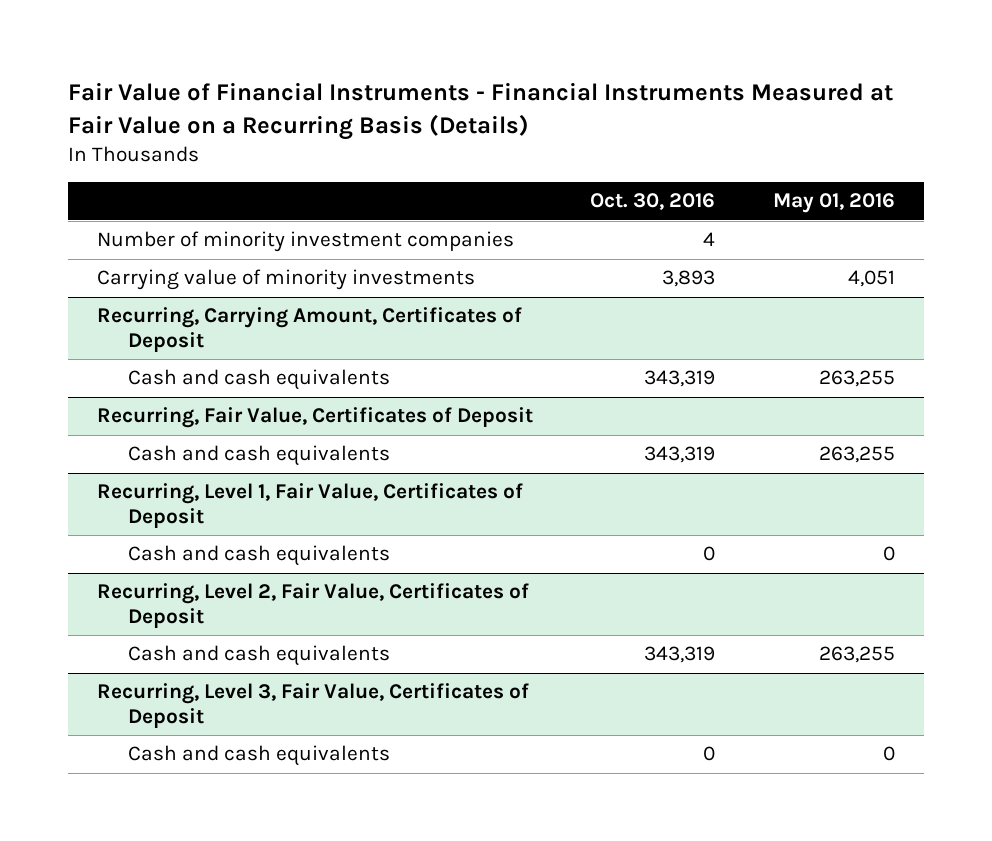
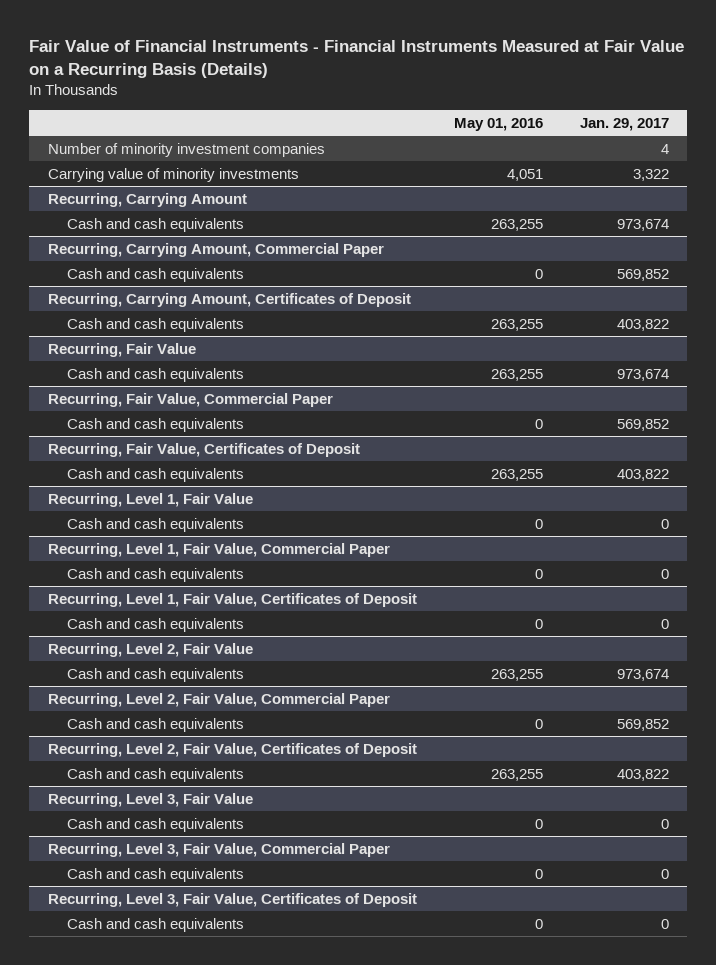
[590,193,716,211] Oct. 30, 2016 -> none
none -> [579,117,669,131] Jan. 29, 2017
none -> [47,192,247,207] Recurring, Carrying Amount
none -> [66,217,244,232] Cash and cash equivalents
none -> [47,242,384,257] Recurring, Carrying Amount, Commercial Paper
none -> [66,267,244,282] Cash and cash equivalents
none -> [47,342,196,357] Recurring, Fair Value
none -> [66,367,244,382] Cash and cash equivalents
none -> [47,392,333,407] Recurring, Fair Value, Commercial Paper
none -> [66,417,244,432] Cash and cash equivalents
none -> [47,492,253,507] Recurring, Level 1, Fair Value
none -> [66,517,244,532] Cash and cash equivalents
none -> [47,542,390,557] Recurring, Level 1, Fair Value, Commercial Paper
none -> [66,567,244,582] Cash and cash equivalents
none -> [47,642,253,657] Recurring, Level 2, Fair Value
none -> [66,667,244,682] Cash and cash equivalents
none -> [47,692,390,707] Recurring, Level 2, Fair Value, Commercial Paper
none -> [66,717,244,732] Cash and cash equivalents
none -> [47,792,253,807] Recurring, Level 3, Fair Value
none -> [66,817,244,832] Cash and cash equivalents
none -> [47,842,390,857] Recurring, Level 3, Fair Value, Commercial Paper
none -> [66,867,244,882] Cash and cash equivalents

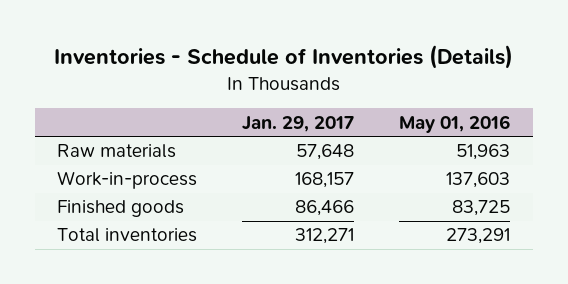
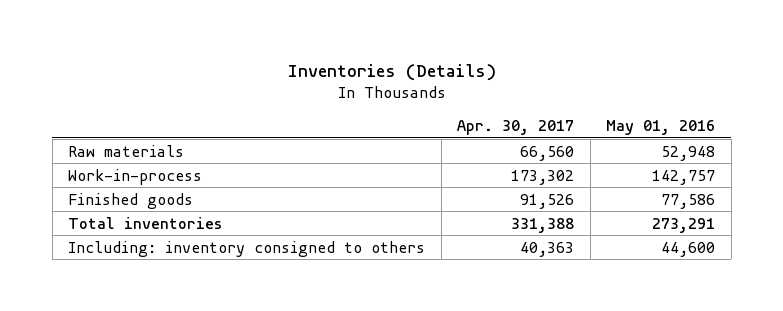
[53,45,513,70] Inventories - Schedule of Inventories (Details) -> [287,63,496,81] Inventories (Details)
[242,115,355,132] Jan. 29, 2017 -> none
none -> [457,120,575,136] Apr. 30, 2017
[456,144,511,161] 51,963 -> [661,145,716,161] 52,948
[446,172,511,189] 137,603 -> [652,169,716,185] 142,757
[452,200,511,217] 83,725 -> [661,193,716,209] 77,586
none -> [68,240,426,257] Including: inventory consigned to others

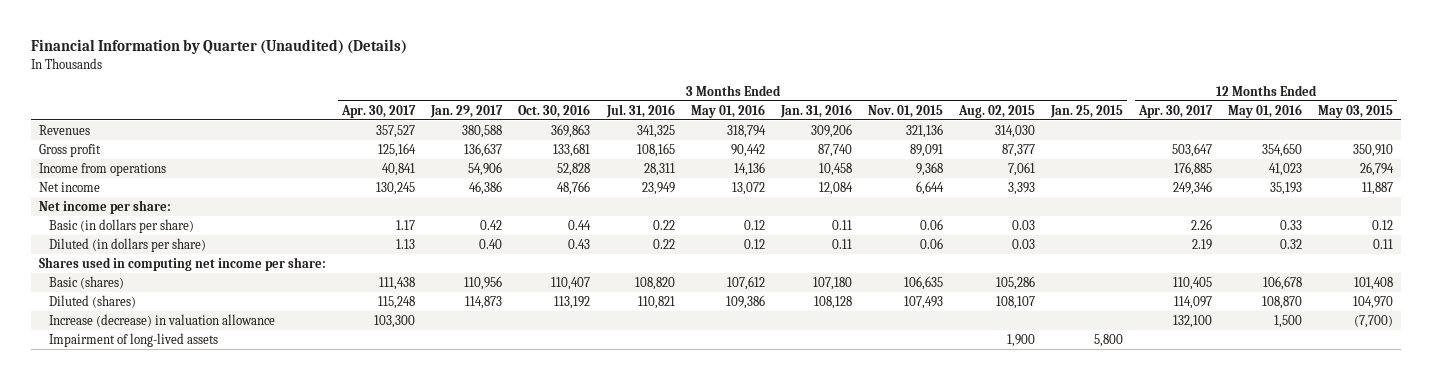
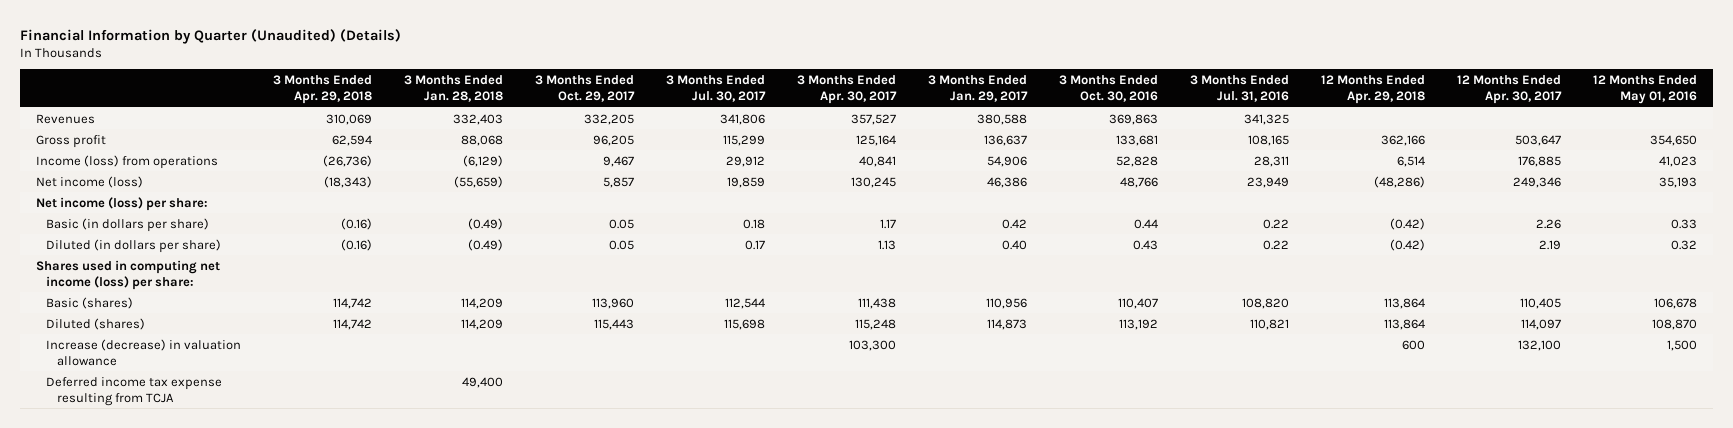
[690,103,765,118] May 01, 2016 -> none
[779,103,852,118] Jan. 31, 2016 -> none
[867,104,943,118] Nov. 01, 2015 -> none
[957,104,1035,118] Aug. 02, 2015 -> none
[1049,104,1123,118] Jan. 25, 2015 -> none
[1317,104,1393,118] May 03, 2015 -> none
none -> [273,75,373,105] 3 Months Ended Apr. 29, 2018
none -> [404,75,504,103] 3 Months Ended Jan. 28, 2018
none -> [535,75,636,103] 3 Months Ended Oct. 29, 2017
none -> [666,75,767,103] 3 Months Ended Jul. 30, 2017
none -> [1321,75,1426,105] 12 Months Ended Apr. 29, 2018
[39,162,167,176] Income from operations -> [35,154,218,169] Income (loss) from operations
[39,181,101,192] Net income -> [35,175,143,188] Net income (loss)
[39,199,172,214] Net income per share: -> [35,196,208,211] Net income (loss) per share:
[39,256,327,271] Shares used in computing net income per share: -> [35,259,220,290] Shares used in computing net income (loss) per share:
[48,332,218,347] Impairment of long-lived assets -> none
none -> [46,376,223,406] Deferred income tax expense resulting from TCJA

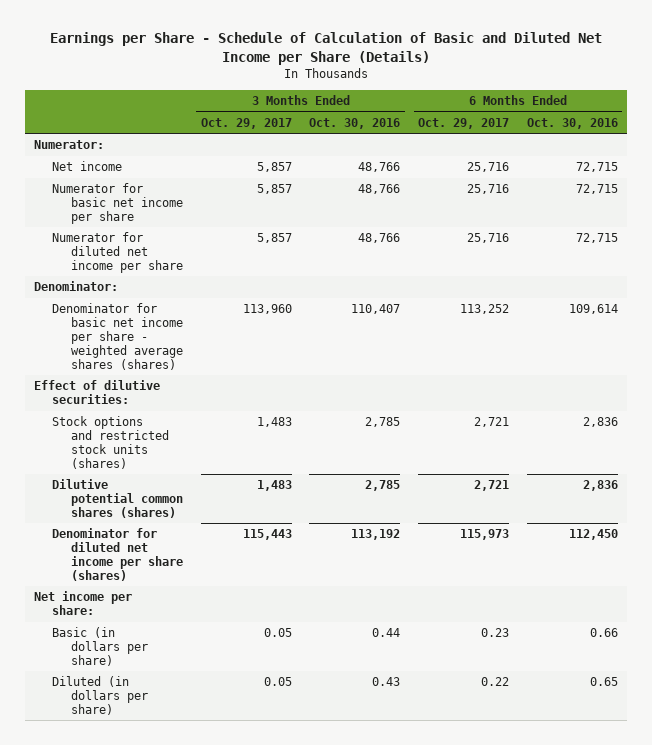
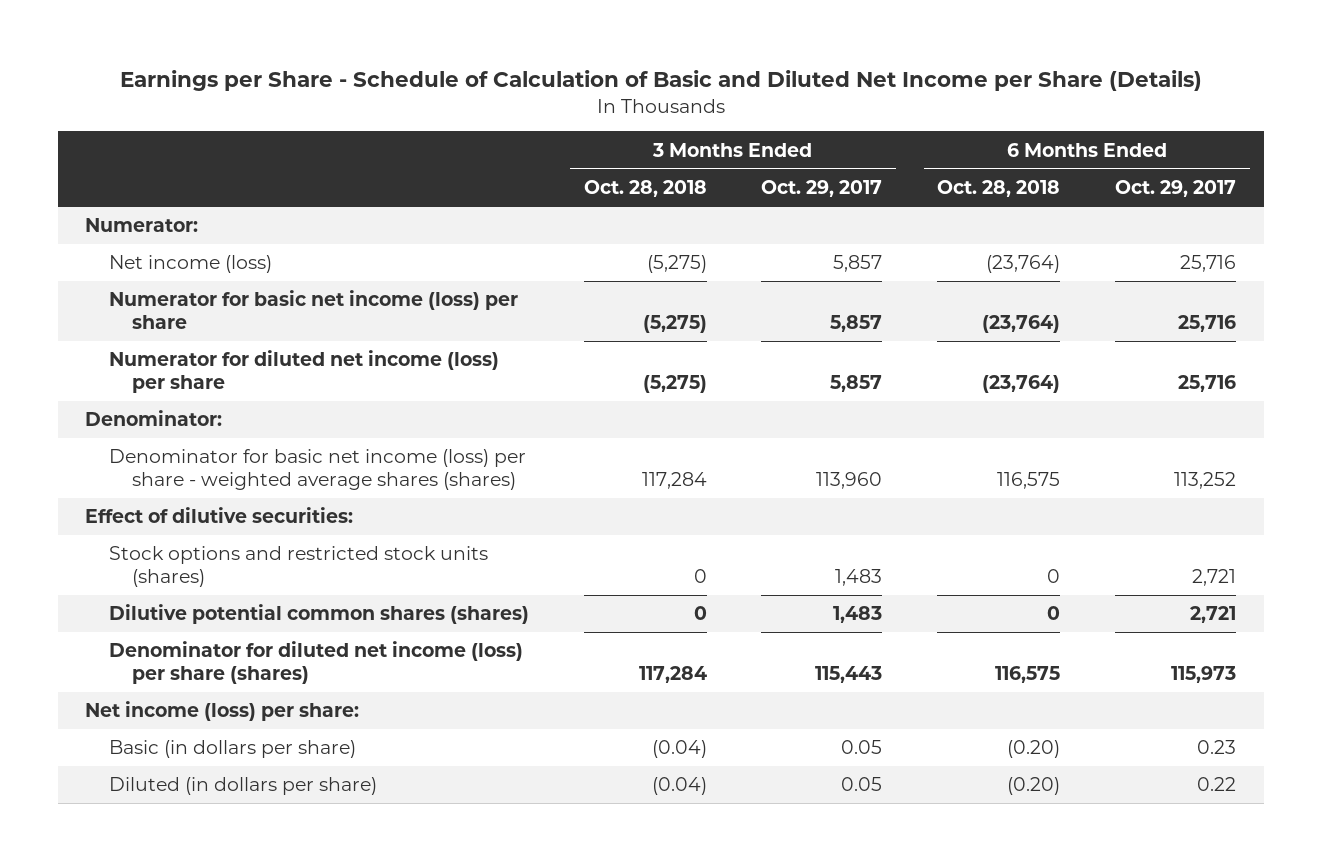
[309,117,401,129] Oct. 30, 2016 -> none
[526,117,618,129] Oct. 30, 2016 -> none
none -> [583,180,707,198] Oct. 28, 2018
none -> [937,180,1061,198] Oct. 28, 2018
[52,161,123,172] Net income -> [108,255,272,274] Net income (loss)
[52,183,184,224] Numerator for basic net income per share -> [108,290,518,330] Numerator for basic net income (loss) per share
[52,232,184,273] Numerator for diluted net income per share -> [108,350,499,394] Numerator for diluted net income (loss) per share
[52,303,184,370] Denominator for basic net income per share - weighted average shares (shares) -> [108,449,526,491] Denominator for basic net income (loss) per share - weighted average shares (shares)
[52,528,184,581] Denominator for diluted net income per share (shares) -> [108,641,523,685] Denominator for diluted net income (loss) per share (shares)
[33,591,132,616] Net income per share: -> [85,701,360,722] Net income (loss) per share:

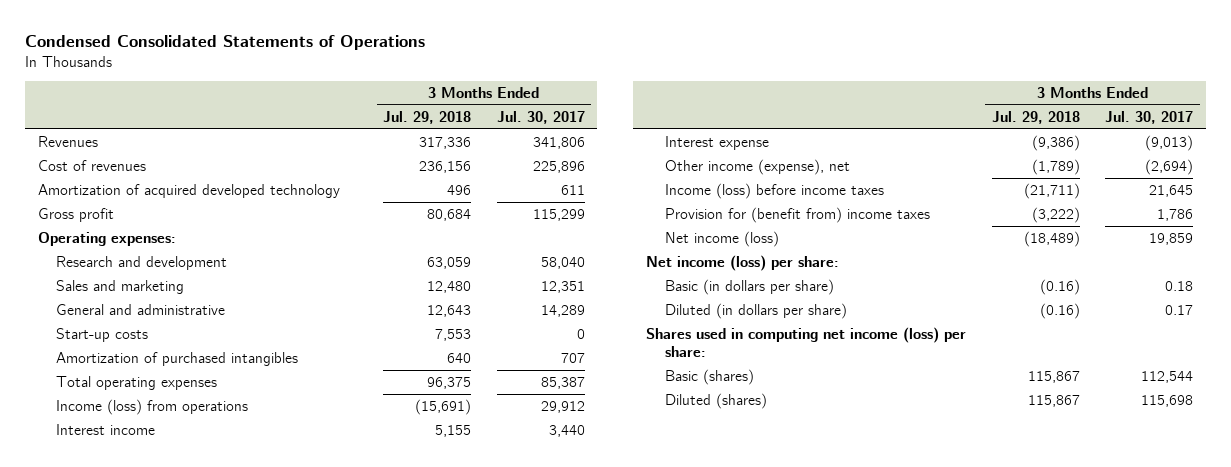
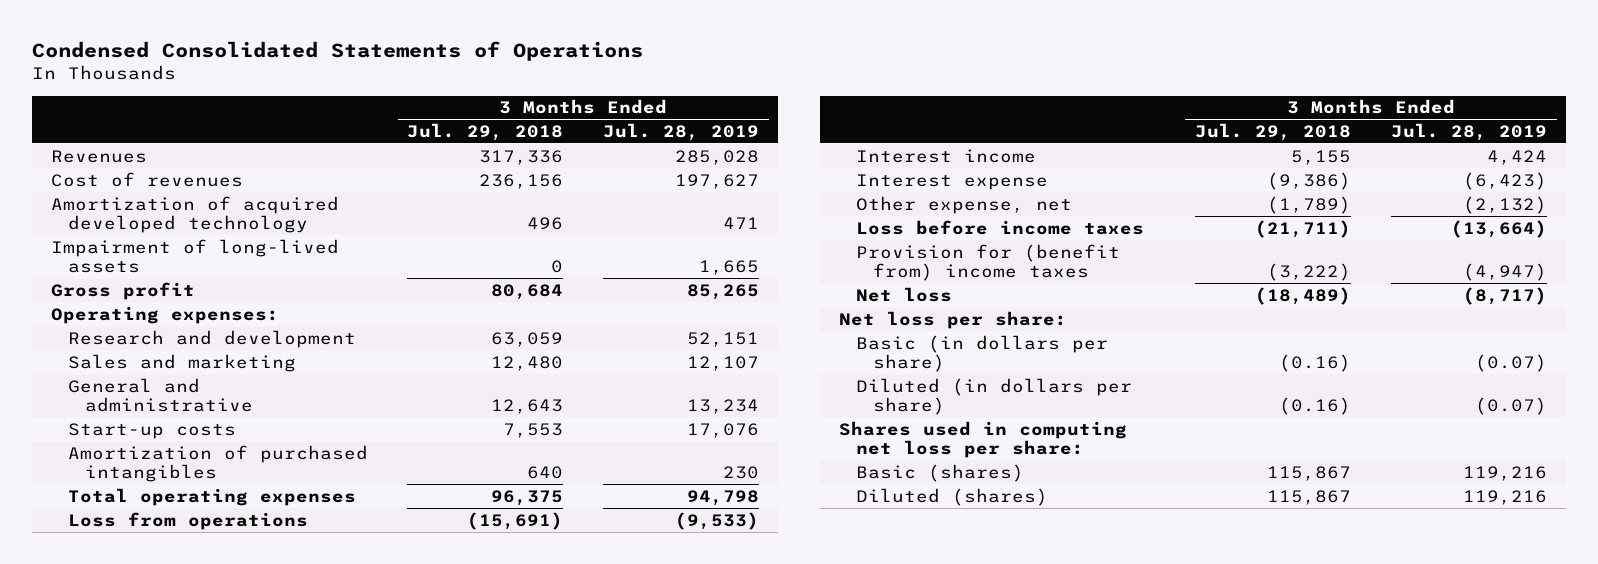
[496,110,585,124] Jul. 30, 2017 -> none
none -> [602,122,759,141] Jul. 28, 2019
none -> [51,238,340,273] Impairment of long-lived assets
[55,398,248,415] Income (loss) from operations -> [68,511,309,530] Loss from operations
[664,158,850,175] Other income (expense), net -> [855,195,1072,214] Other expense, net
[664,182,884,199] Income (loss) before income taxes -> [855,219,1144,235] Loss before income taxes
[664,230,779,247] Net income (loss) -> [855,286,952,302] Net loss
[646,254,840,271] Net income (loss) per share: -> [839,310,1068,329] Net loss per share:
[646,326,967,357] Shares used in computing net income (loss) per share: -> [839,420,1128,458] Shares used in computing net loss per share:

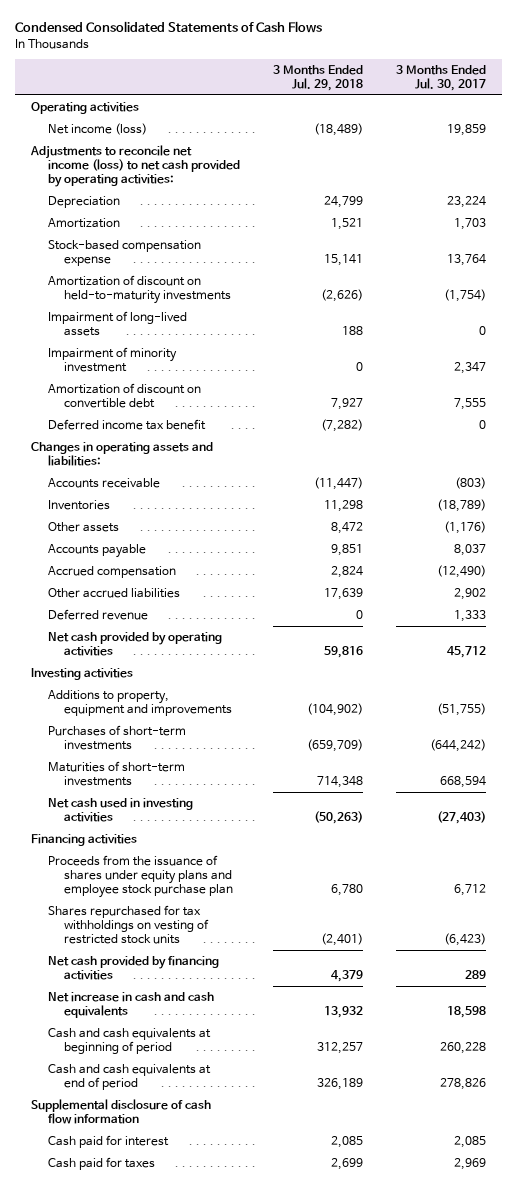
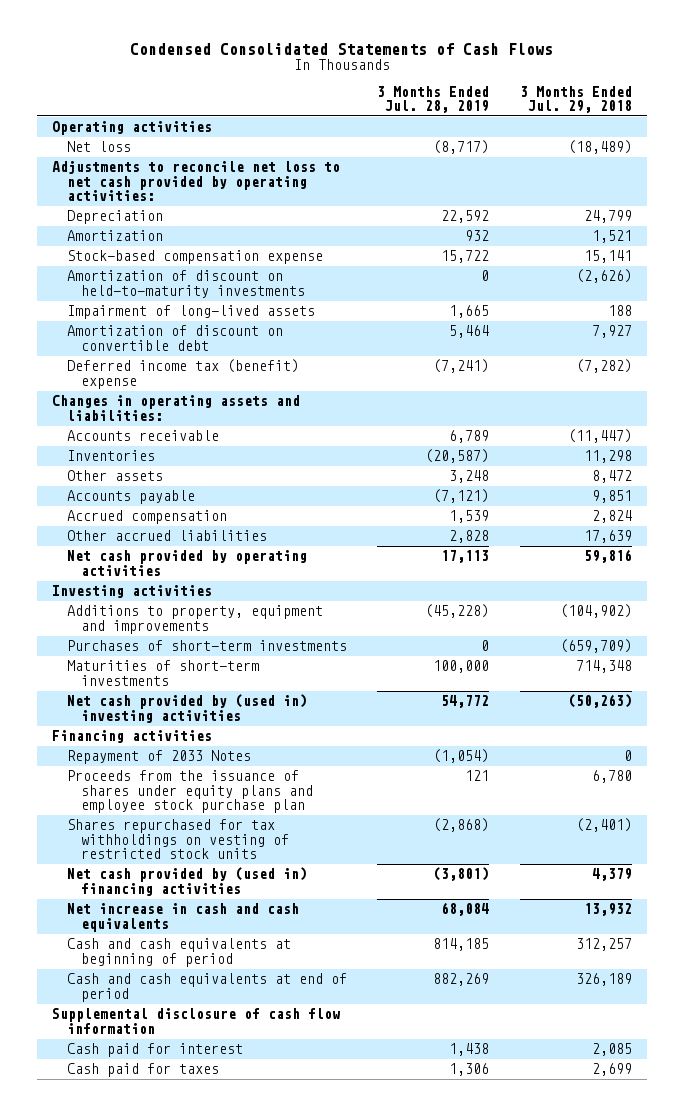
[395,64,486,91] 3 Months Ended Jul. 30, 2017 -> none
none -> [377,85,490,113] 3 Months Ended Jul. 28, 2019
[47,123,147,136] Net income (loss) -> [66,141,131,153] Net loss
[30,145,240,188] Adjustments to reconcile net income (loss) to net cash provided by operating activities: -> [52,161,341,201] Adjustments to reconcile net loss to net cash provided by operating activities:
[47,347,177,373] Impairment of minority investment -> none
[47,419,206,431] Deferred income tax benefit -> [66,359,299,389] Deferred income tax (benefit) expense
[47,609,148,621] Deferred revenue -> none
[47,798,193,823] Net cash used in investing activities -> [66,694,307,723] Net cash provided by (used in) investing activities
none -> [66,750,251,765] Repayment of 2033 Notes
[47,956,219,981] Net cash provided by financing activities -> [66,867,307,896] Net cash provided by (used in) financing activities

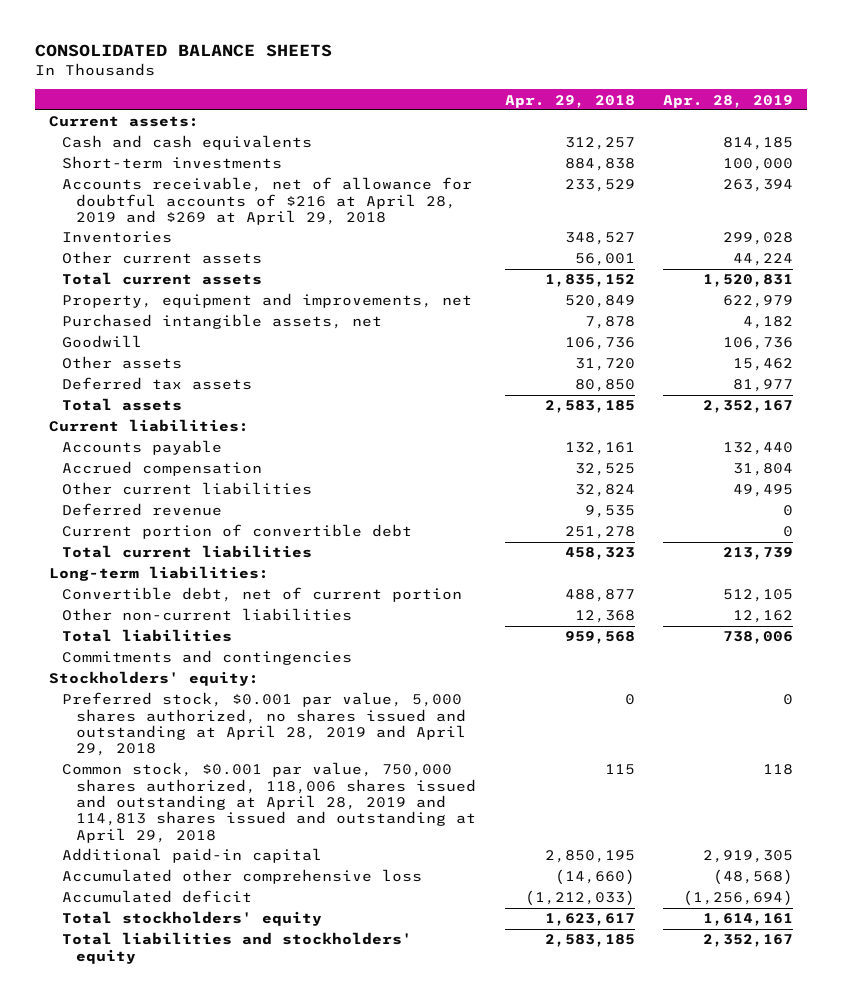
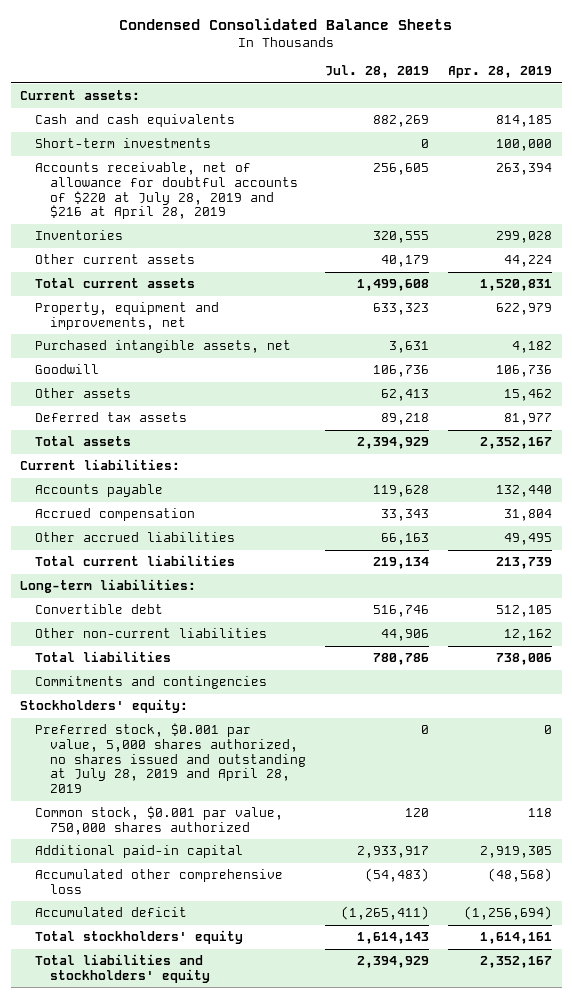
[34,44,332,58] CONSOLIDATED BALANCE SHEETS -> [119,17,453,30] Condensed Consolidated Balance Sheets
[504,94,635,108] Apr. 29, 2018 -> none
none -> [324,65,429,79] Jul. 28, 2019
[62,177,473,226] Accounts receivable, net of allowance for doubtful accounts of $216 at April 28, 2019 and $269 at April 29, 2018 -> [34,162,298,220] Accounts receivable, net of allowance for doubtful accounts of $220 at July 28, 2019 and $216 at April 28, 2019
[62,503,223,517] Deferred revenue -> none
[62,524,413,540] Current portion of convertible debt -> none
[62,482,313,496] Other current liabilities -> [34,532,235,543] Other accrued liabilities
[62,587,463,603] Convertible debt, net of current portion -> [34,604,163,615] Convertible debt
[62,692,467,757] Preferred stock, $0.001 par value, 5,000 shares authorized, no shares issued and outstanding at April 28, 2019 and April 29, 2018 -> [34,723,306,794] Preferred stock, $0.001 par value, 5,000 shares authorized, no shares issued and outstanding at July 28, 2019 and April 28, 2019
[62,762,477,843] Common stock, $0.001 par value, 750,000 shares authorized, 118,006 shares issued and outstanding at April 28, 2019 and 114,813 shares issued and outstanding at April 29, 2018 -> [34,806,283,835] Common stock, $0.001 par value, 750,000 shares authorized

